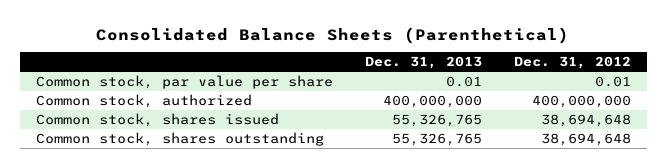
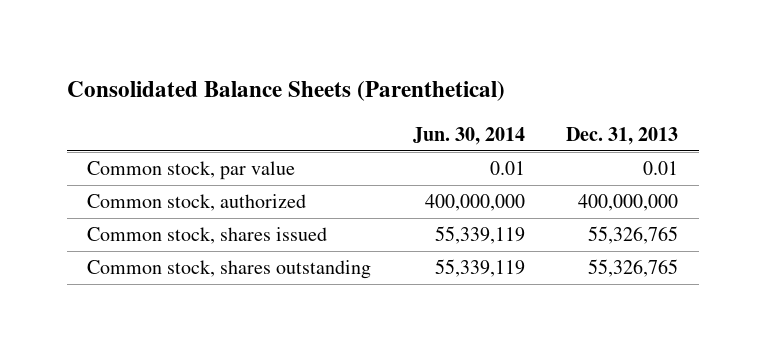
[513,56,631,70] Dec. 31, 2012 -> none
none -> [412,126,525,145] Jun. 30, 2014
[35,74,333,89] Common stock, par value per share -> [87,161,296,181] Common stock, par value

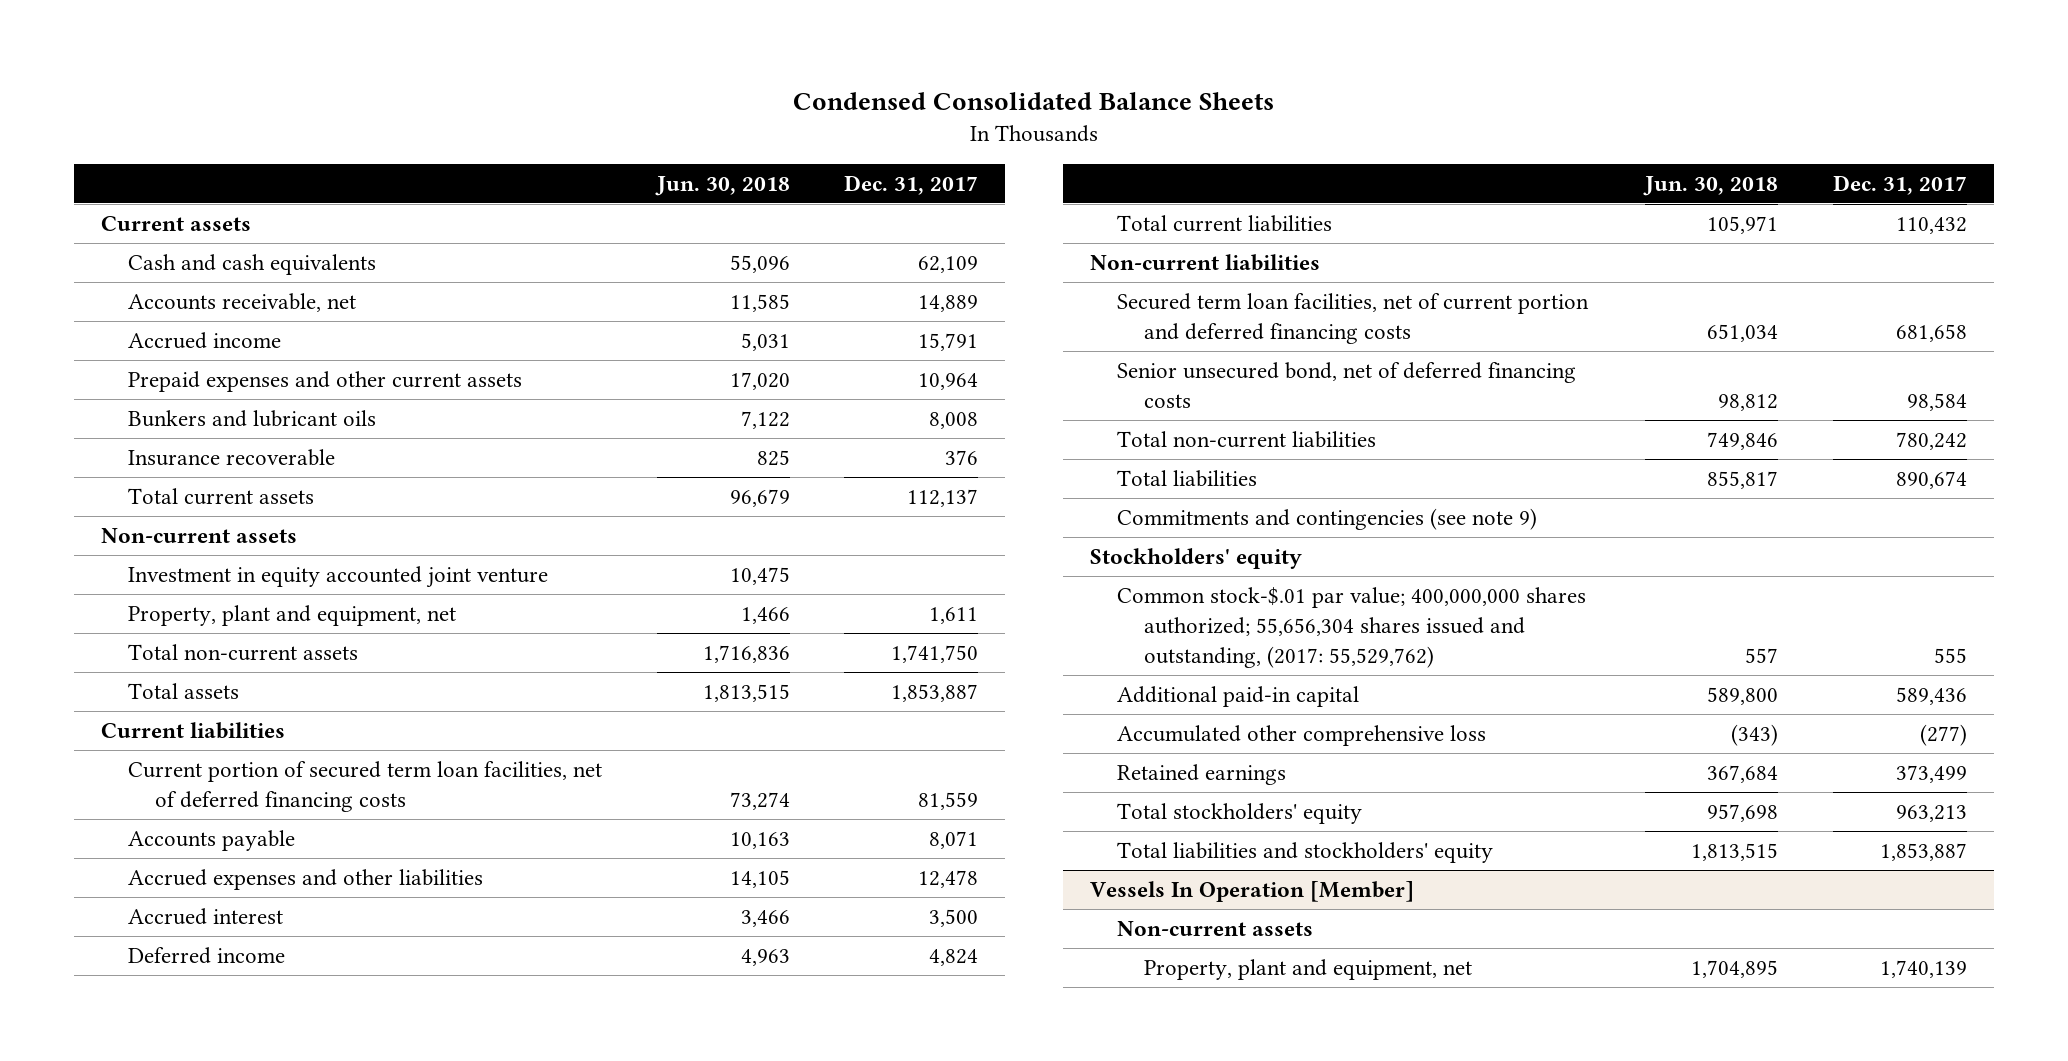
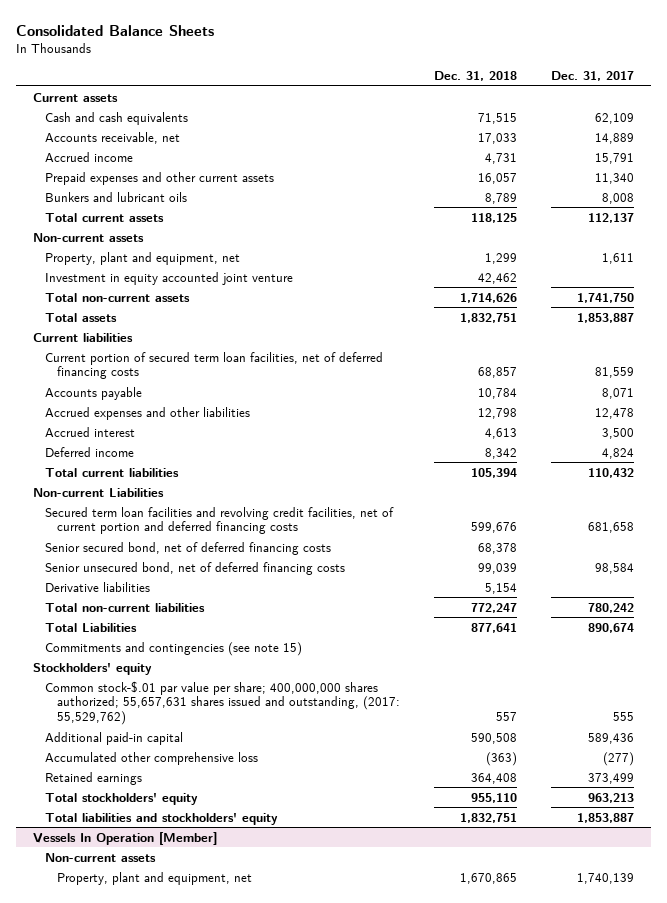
[792,91,1274,110] Condensed Consolidated Balance Sheets -> [16,24,215,36] Consolidated Balance Sheets
[654,175,790,196] Jun. 30, 2018 -> none
none -> [433,70,517,81] Dec. 31, 2018
[918,373,979,391] 10,964 -> [594,172,634,184] 11,340
[128,449,336,467] Insurance recoverable -> none
[128,566,549,589] Investment in equity accounted joint venture -> [45,271,294,285] Investment in equity accounted joint venture
[1089,254,1320,272] Non-current liabilities -> [33,487,165,497] Non-current Liabilities
[1116,293,1589,344] Secured term loan facilities, net of current portion and deferred financing costs -> [45,506,395,535] Secured term loan facilities and revolving credit facilities, net of current portion and deferred financing costs
none -> [45,541,332,555] Senior secured bond, net of deferred financing costs
none -> [45,581,151,592] Derivative liabilities
[1116,470,1257,488] Total liabilities -> [45,622,138,632] Total Liabilities
[1116,508,1537,531] Commitments and contingencies (see note 9) -> [45,641,303,656] Commitments and contingencies (see note 15)
[1116,587,1586,668] Common stock-$.01 par value; 400,000,000 shares authorized; 55,656,304 shares issued and outstanding, (2017: 55,529,762) -> [45,680,400,725] Common stock-$.01 par value per share; 400,000,000 shares authorized; 55,657,631 shares issued and outstanding, (2017: 55,529,762)

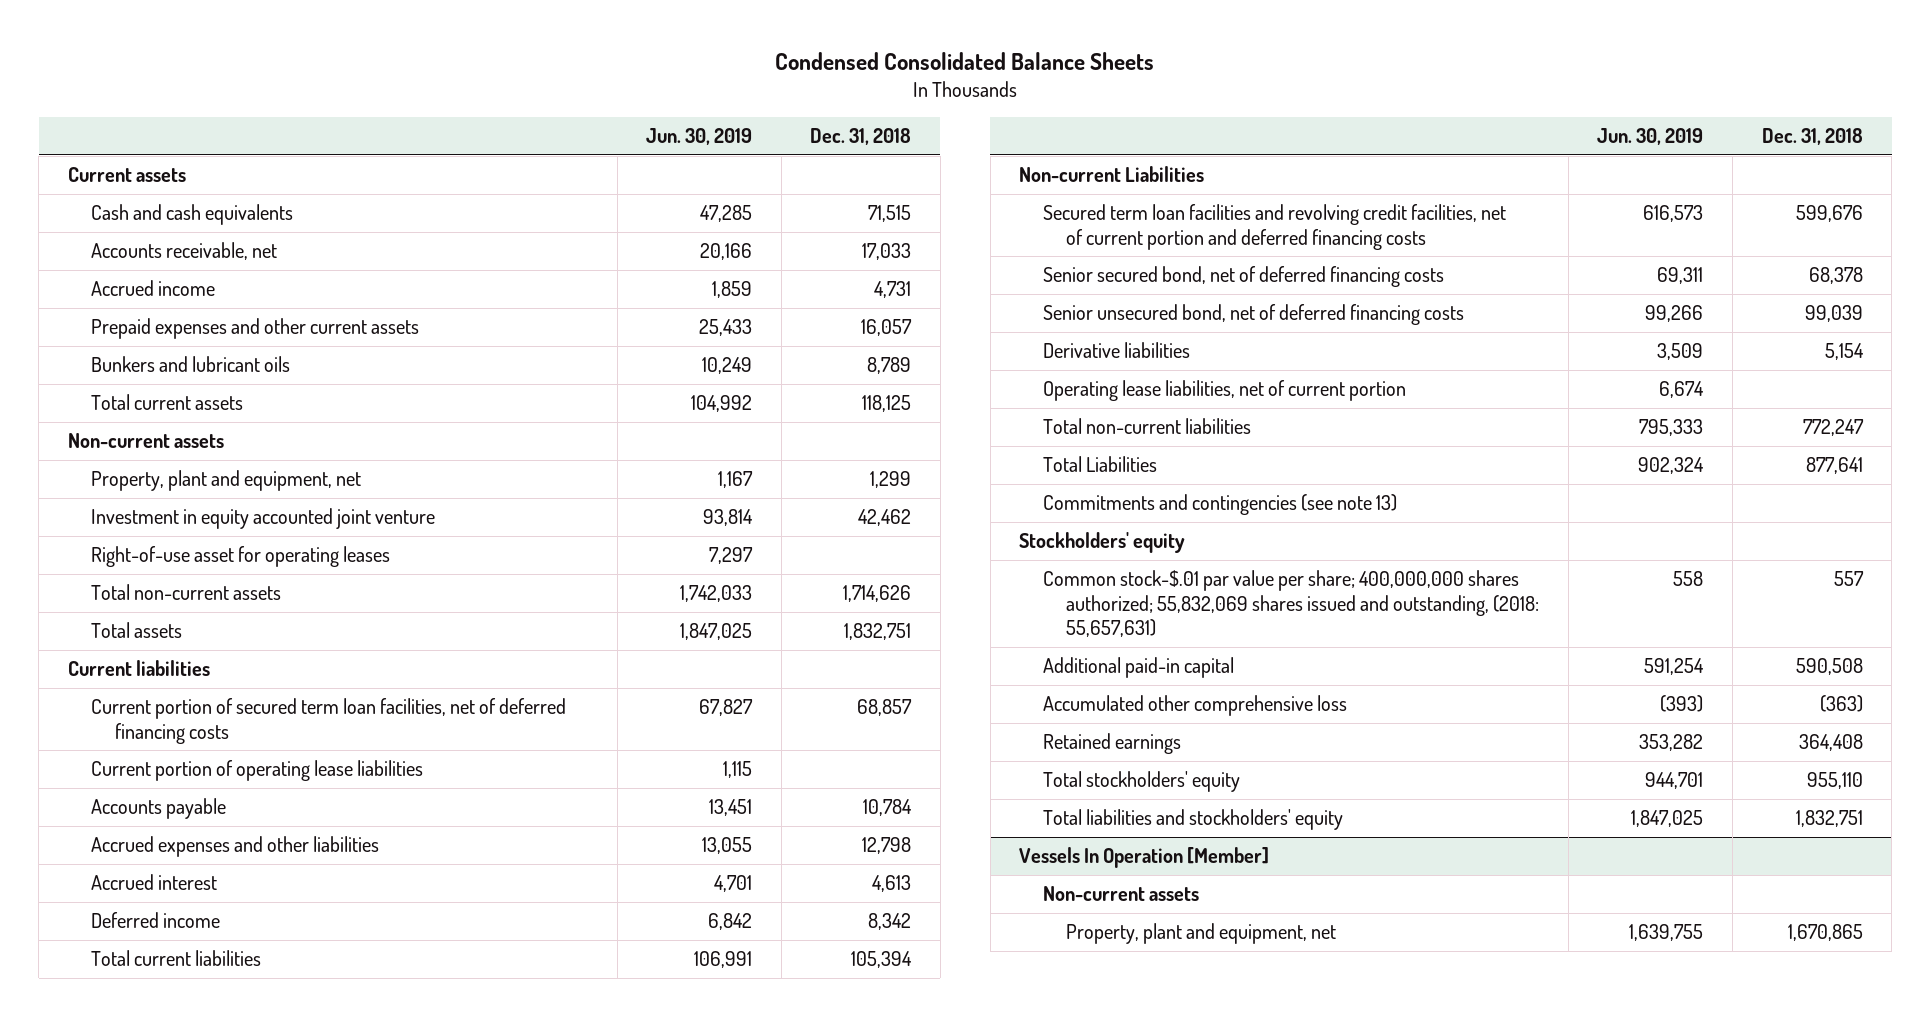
[16,24,215,36] Consolidated Balance Sheets -> [775,51,1155,70] Condensed Consolidated Balance Sheets
[550,70,634,81] Dec. 31, 2017 -> none
none -> [646,127,753,145] Jun. 30, 2019
none -> [91,546,391,568] Right-of-use asset for operating leases
none -> [91,760,424,782] Current portion of operating lease liabilities
none -> [1042,380,1406,402] Operating lease liabilities, net of current portion
[45,641,303,656] Commitments and contingencies (see note 15) -> [1042,494,1397,516] Commitments and contingencies (see note 13)
[45,680,400,725] Common stock-$.01 par value per share; 400,000,000 shares authorized; 55,657,631 shares issued and outstanding, (2017: 55,529,762) -> [1042,570,1540,638] Common stock-$.01 par value per share; 400,000,000 shares authorized; 55,832,069 shares issued and outstanding, (2018: 55,657,631)

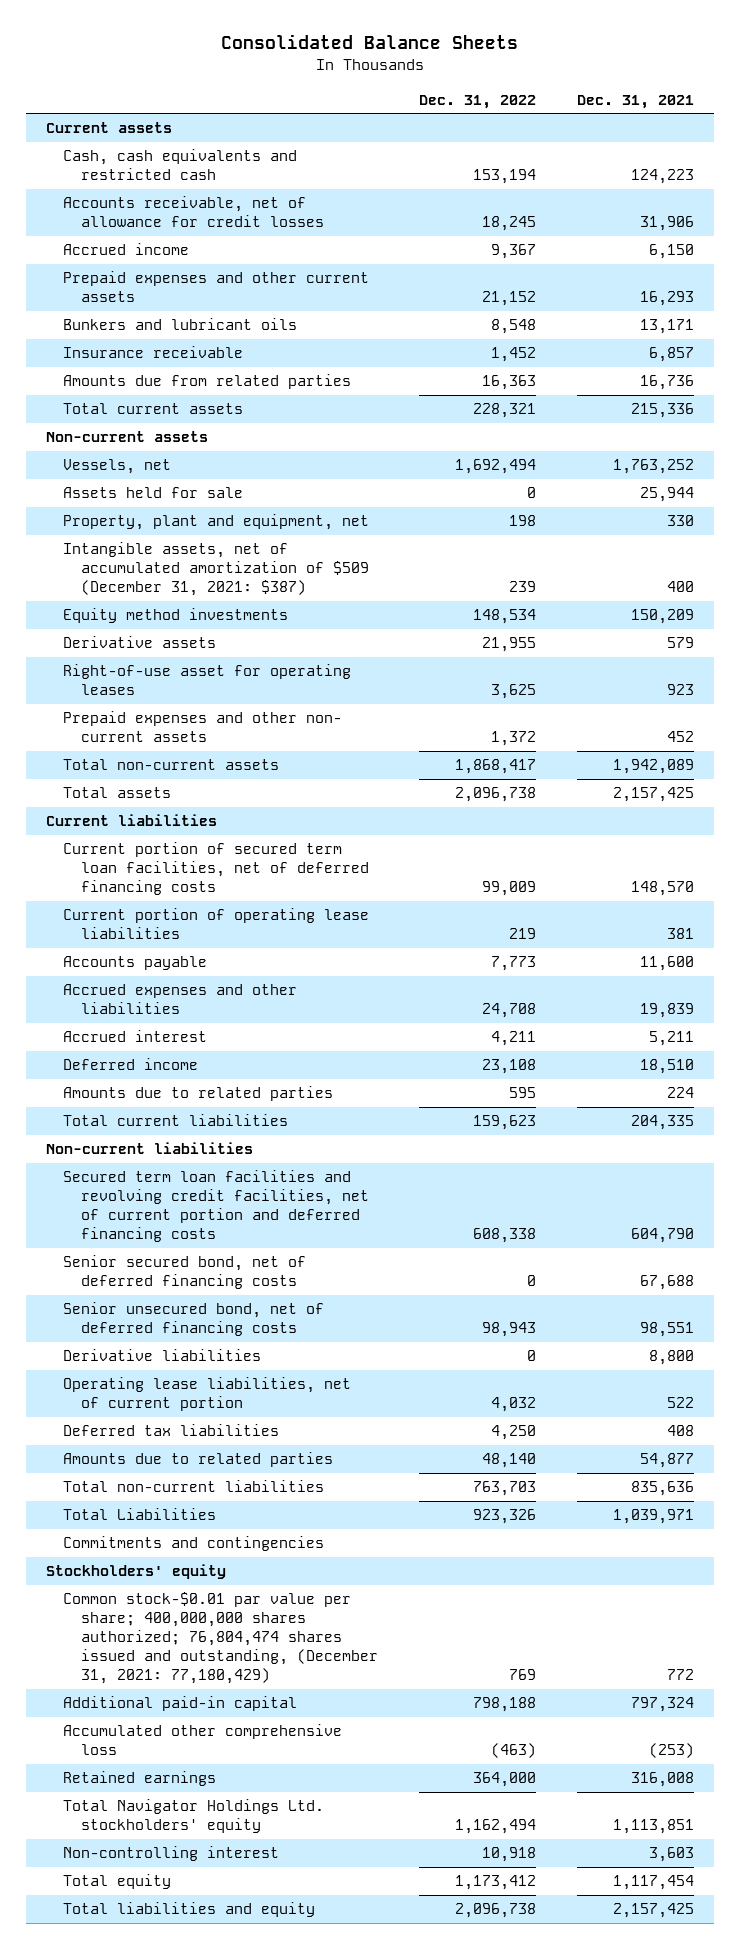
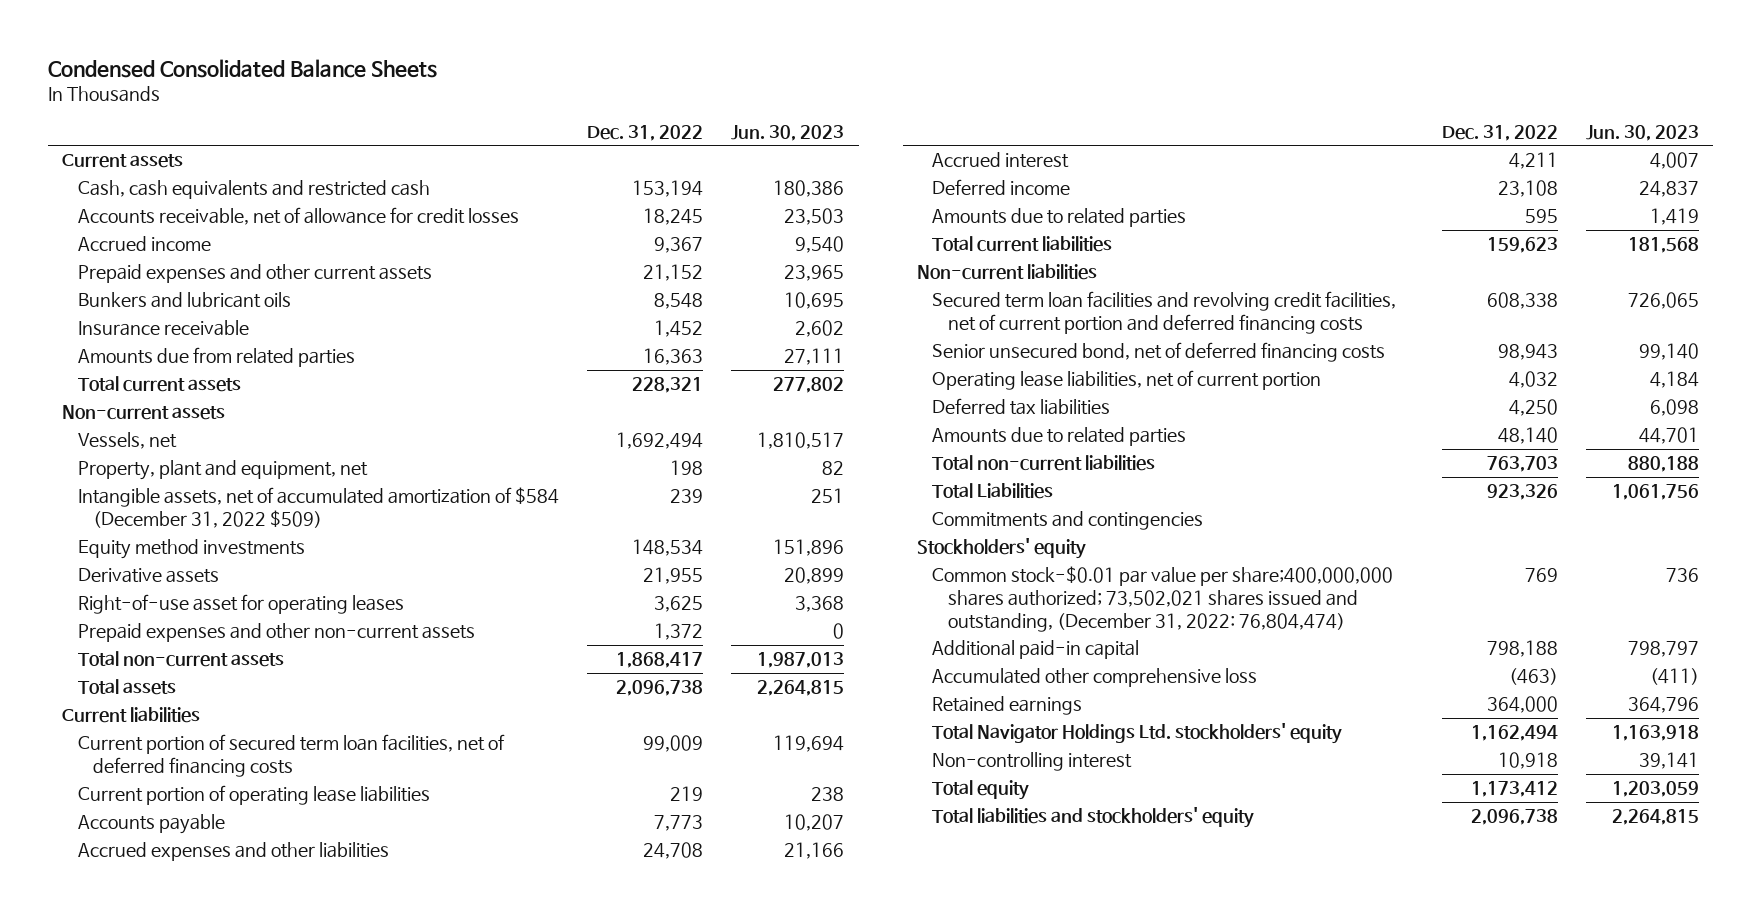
[221,34,519,50] Consolidated Balance Sheets -> [48,58,438,78] Condensed Consolidated Balance Sheets
[576,94,694,109] Dec. 31, 2021 -> none
none -> [731,124,845,141] Jun. 30, 2023
[63,487,244,499] Assets held for sale -> none
[63,542,369,597] Intangible assets, net of accumulated amortization of $509 (December 31, 2021: $387) -> [77,487,559,529] Intangible assets, net of accumulated amortization of $584 (December 31, 2022 $509)
[63,711,343,743] Prepaid expenses and other non- current assets -> [77,623,475,643] Prepaid expenses and other non-current assets
[63,1255,307,1290] Senior secured bond, net of deferred financing costs -> none
[63,1349,262,1362] Derivative liabilities -> none
[63,1592,378,1684] Common stock-$0.01 par value per share; 400,000,000 shares authorized; 76,804,474 shares issued and outstanding, (December 31, 2021: 77,180,429) -> [932,566,1394,632] Common stock-$0.01 par value per share;400,000,000 shares authorized; 73,502,021 shares issued and outstanding, (December 31, 2022: 76,804,474)
[63,1902,316,1918] Total liabilities and equity -> [932,807,1255,829] Total liabilities and stockholders' equity

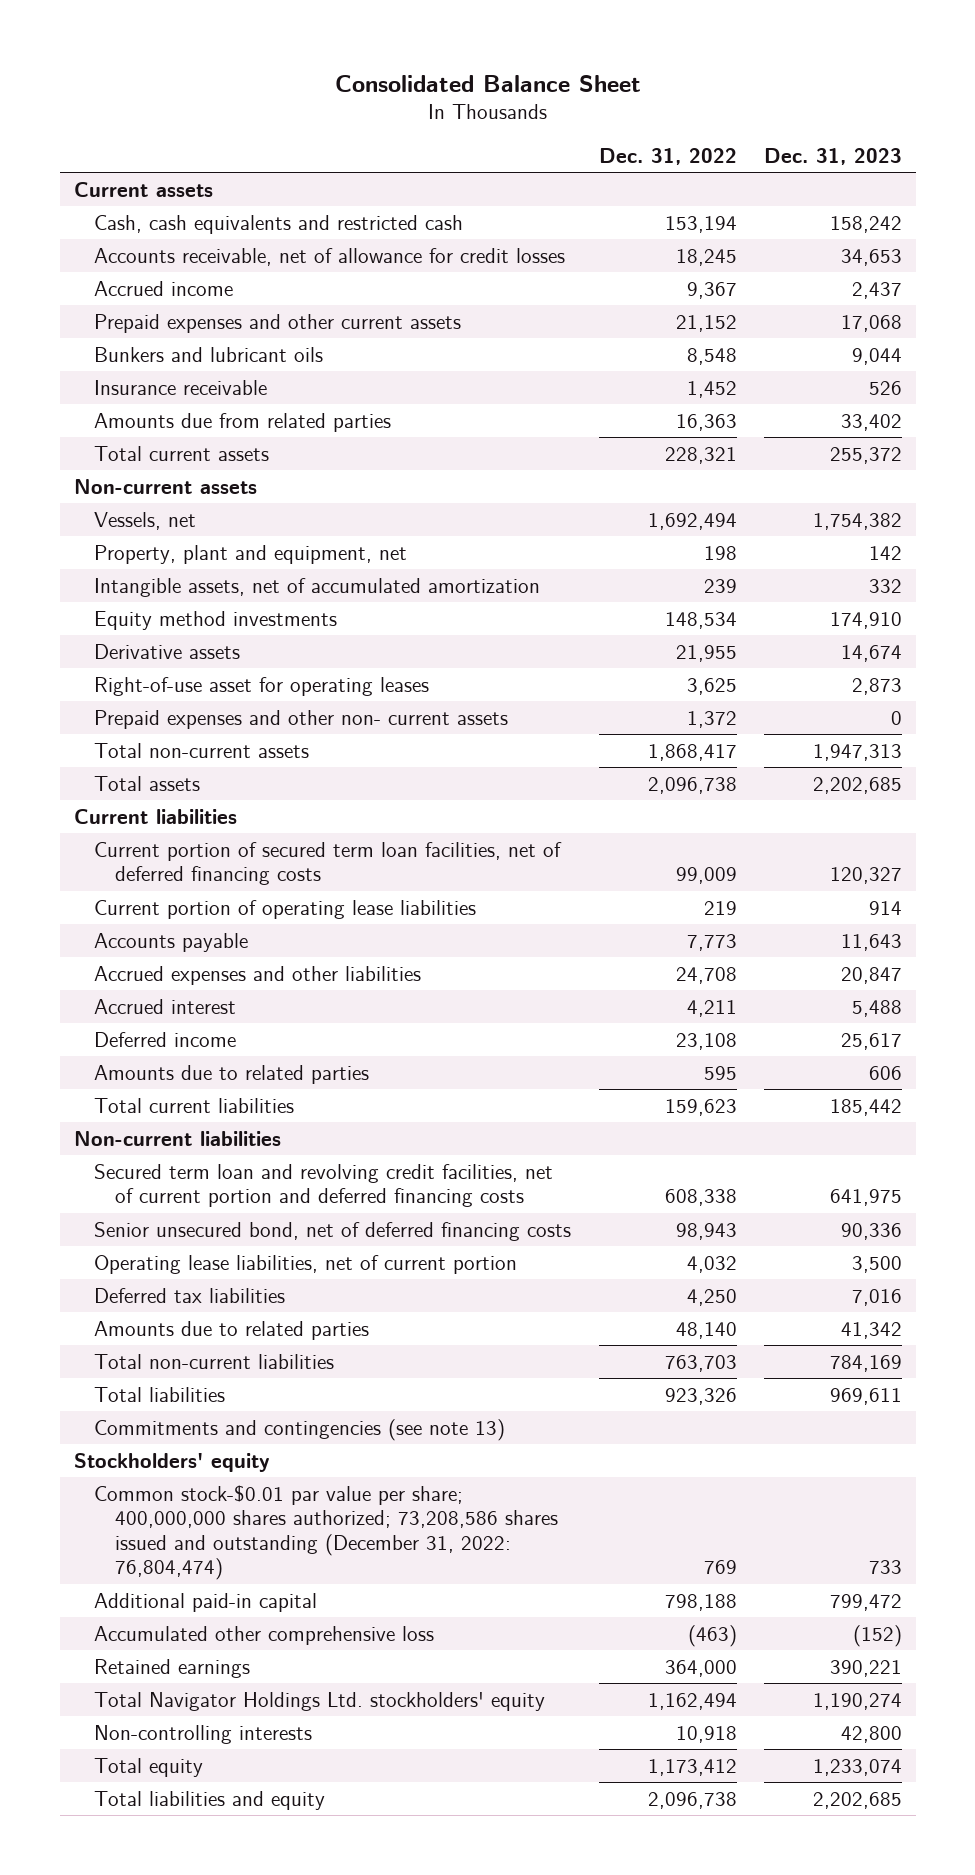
[48,58,438,78] Condensed Consolidated Balance Sheets -> [334,74,641,92] Consolidated Balance Sheet
[731,124,845,141] Jun. 30, 2023 -> none
none -> [763,147,902,165] Dec. 31, 2023
[77,487,559,529] Intangible assets, net of accumulated amortization of $584 (December 31, 2022 $509) -> [94,577,541,597] Intangible assets, net of accumulated amortization
[77,623,475,643] Prepaid expenses and other non-current assets -> [94,709,509,729] Prepaid expenses and other non- current assets
[932,291,1397,335] Secured term loan facilities and revolving credit facilities, net of current portion and deferred financing costs -> [94,1163,554,1208] Secured term loan and revolving credit facilities, net of current portion and deferred financing costs
[932,483,1054,500] Total Liabilities -> [94,1386,226,1402] Total liabilities
[932,511,1204,531] Commitments and contingencies -> [94,1418,506,1441] Commitments and contingencies (see note 13)
[932,566,1394,632] Common stock-$0.01 par value per share;400,000,000 shares authorized; 73,502,021 shares issued and outstanding, (December 31, 2022: 76,804,474) -> [94,1484,558,1581] Common stock-$0.01 par value per share; 400,000,000 shares authorized; 73,208,586 shares issued and outstanding (December 31, 2022: 76,804,474)
[932,752,1133,772] Non-controlling interest -> [94,1724,313,1744] Non-controlling interests
[932,807,1255,829] Total liabilities and stockholders' equity -> [94,1790,326,1810] Total liabilities and equity

